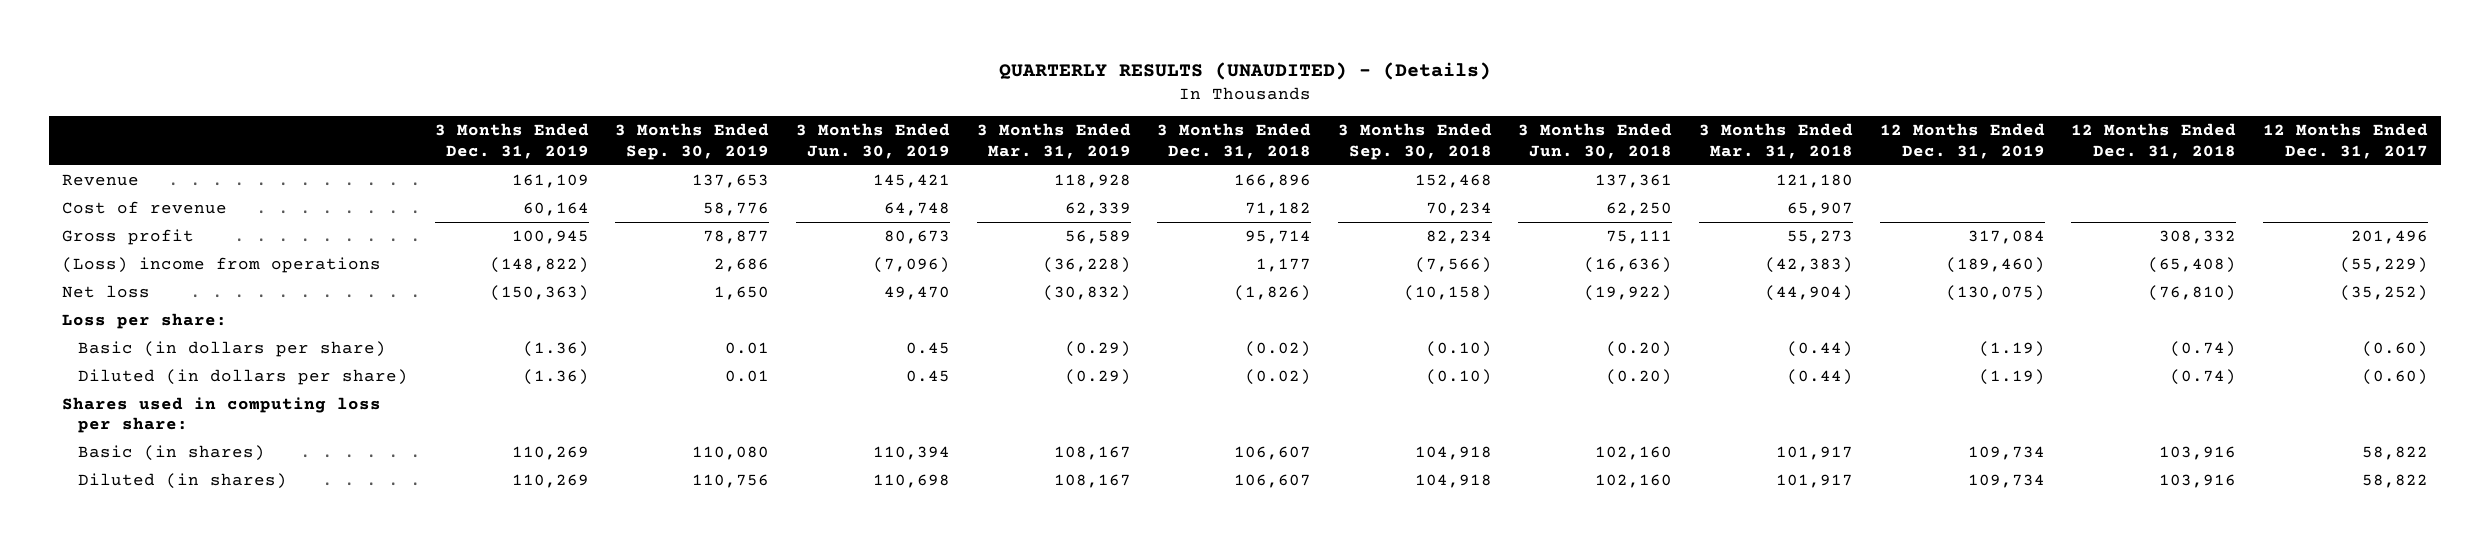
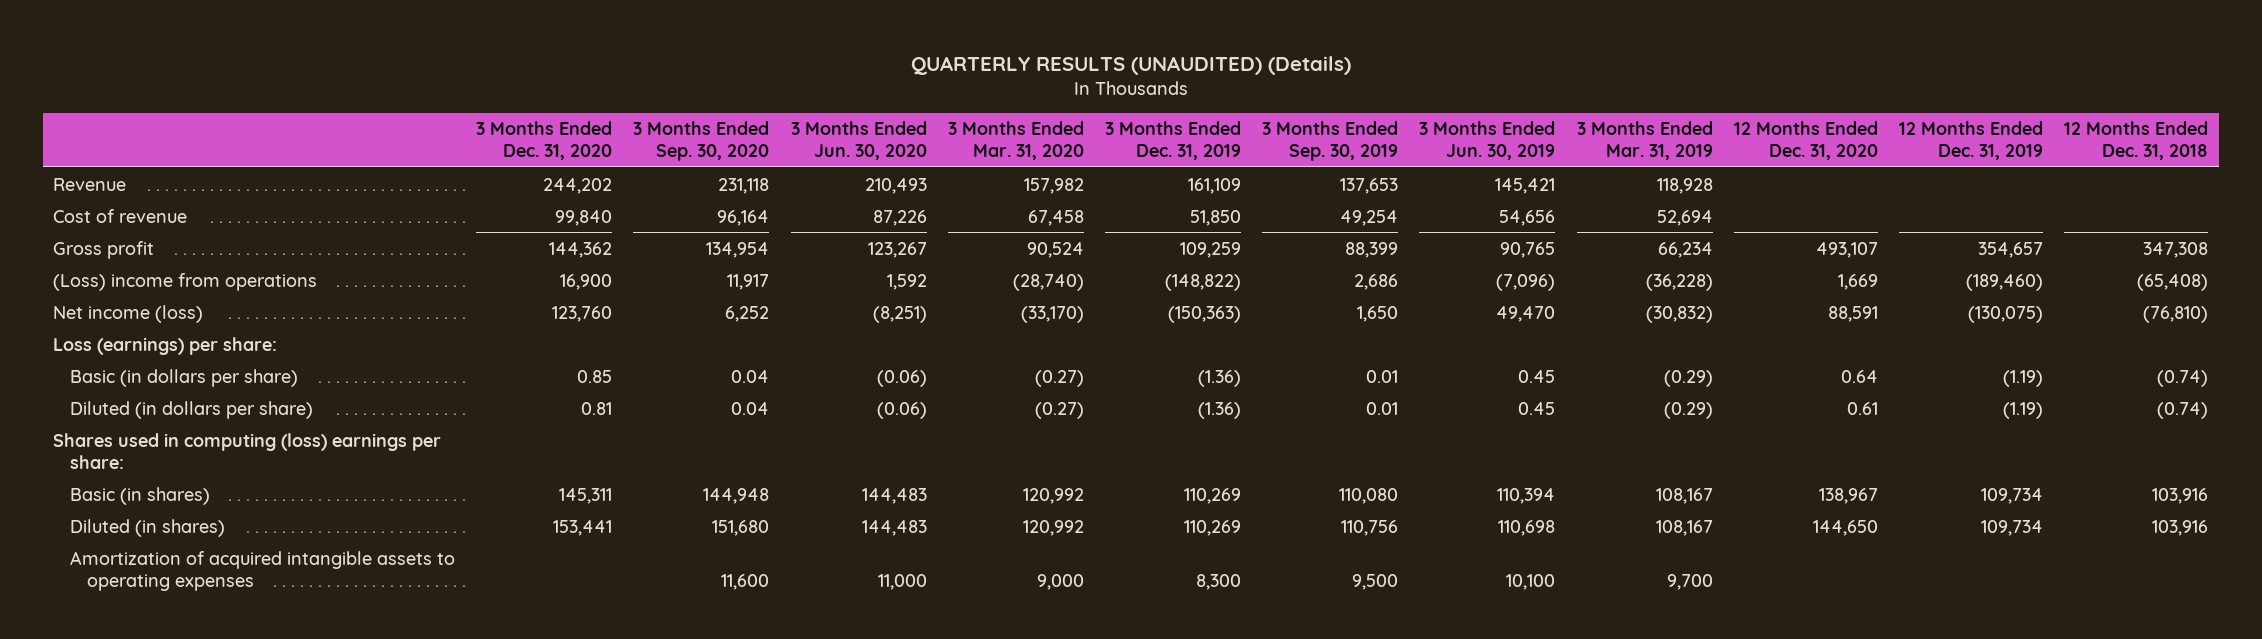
[998,61,1491,80] QUARTERLY RESULTS (UNAUDITED) - (Details) -> [910,55,1351,75] QUARTERLY RESULTS (UNAUDITED) (Details)
[1157,123,1312,159] 3 Months Ended Dec. 31, 2018 -> none
[1337,123,1492,160] 3 Months Ended Sep. 30, 2018 -> none
[1518,123,1673,159] 3 Months Ended Jun. 30, 2018 -> none
[1699,123,1854,159] 3 Months Ended Mar. 31, 2018 -> none
[2263,123,2429,159] 12 Months Ended Dec. 31, 2017 -> none
none -> [476,121,613,161] 3 Months Ended Dec. 31, 2020
none -> [633,121,770,162] 3 Months Ended Sep. 30, 2020
none -> [790,121,927,161] 3 Months Ended Jun. 30, 2020
none -> [947,121,1084,161] 3 Months Ended Mar. 31, 2020
none -> [1733,121,1878,161] 12 Months Ended Dec. 31, 2020
[522,202,589,217] 60,164 -> [1190,209,1242,226] 51,850
[703,202,770,217] 58,776 -> [1340,209,1399,226] 49,254
[883,202,950,217] 64,748 -> [1499,209,1556,226] 54,656
[1064,202,1131,217] 62,339 -> [1656,209,1713,226] 52,694
[511,230,589,245] 100,945 -> [1180,241,1242,258] 109,259
[703,230,770,245] 78,877 -> [1345,241,1399,258] 88,399
[883,230,950,245] 80,673 -> [1500,241,1556,258] 90,765
[1064,230,1131,245] 56,589 -> [1657,241,1713,258] 66,234
[1967,230,2045,245] 317,084 -> [1978,241,2044,258] 354,657
[2159,230,2237,245] 308,332 -> [2143,241,2209,258] 347,308
[61,285,150,299] Net loss -> [53,304,204,323] Net income (loss)
[61,313,227,330] Loss per share: -> [53,336,278,355] Loss (earnings) per share:
[61,397,381,434] Shares used in computing loss per share: -> [53,432,442,469] Shares used in computing (loss) earnings per share:
none -> [70,550,456,591] Amortization of acquired intangible assets to operating expenses

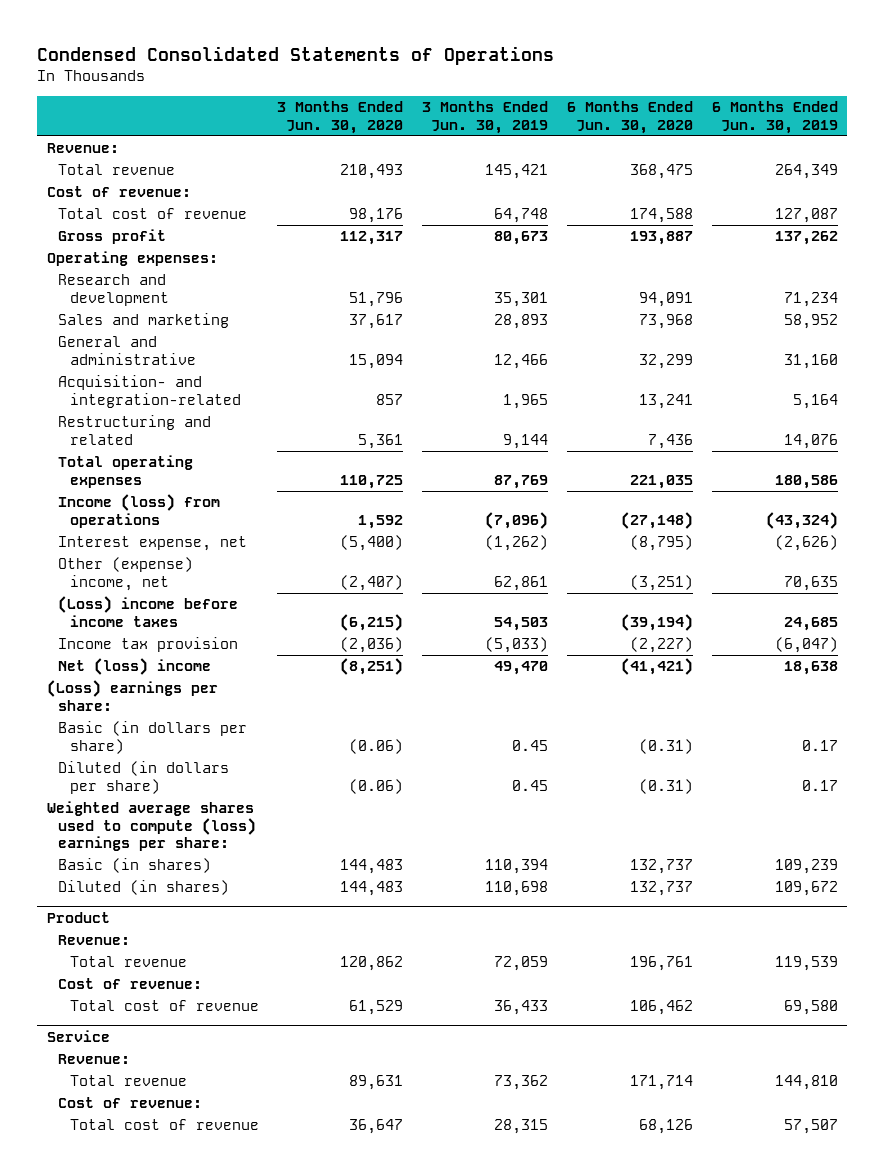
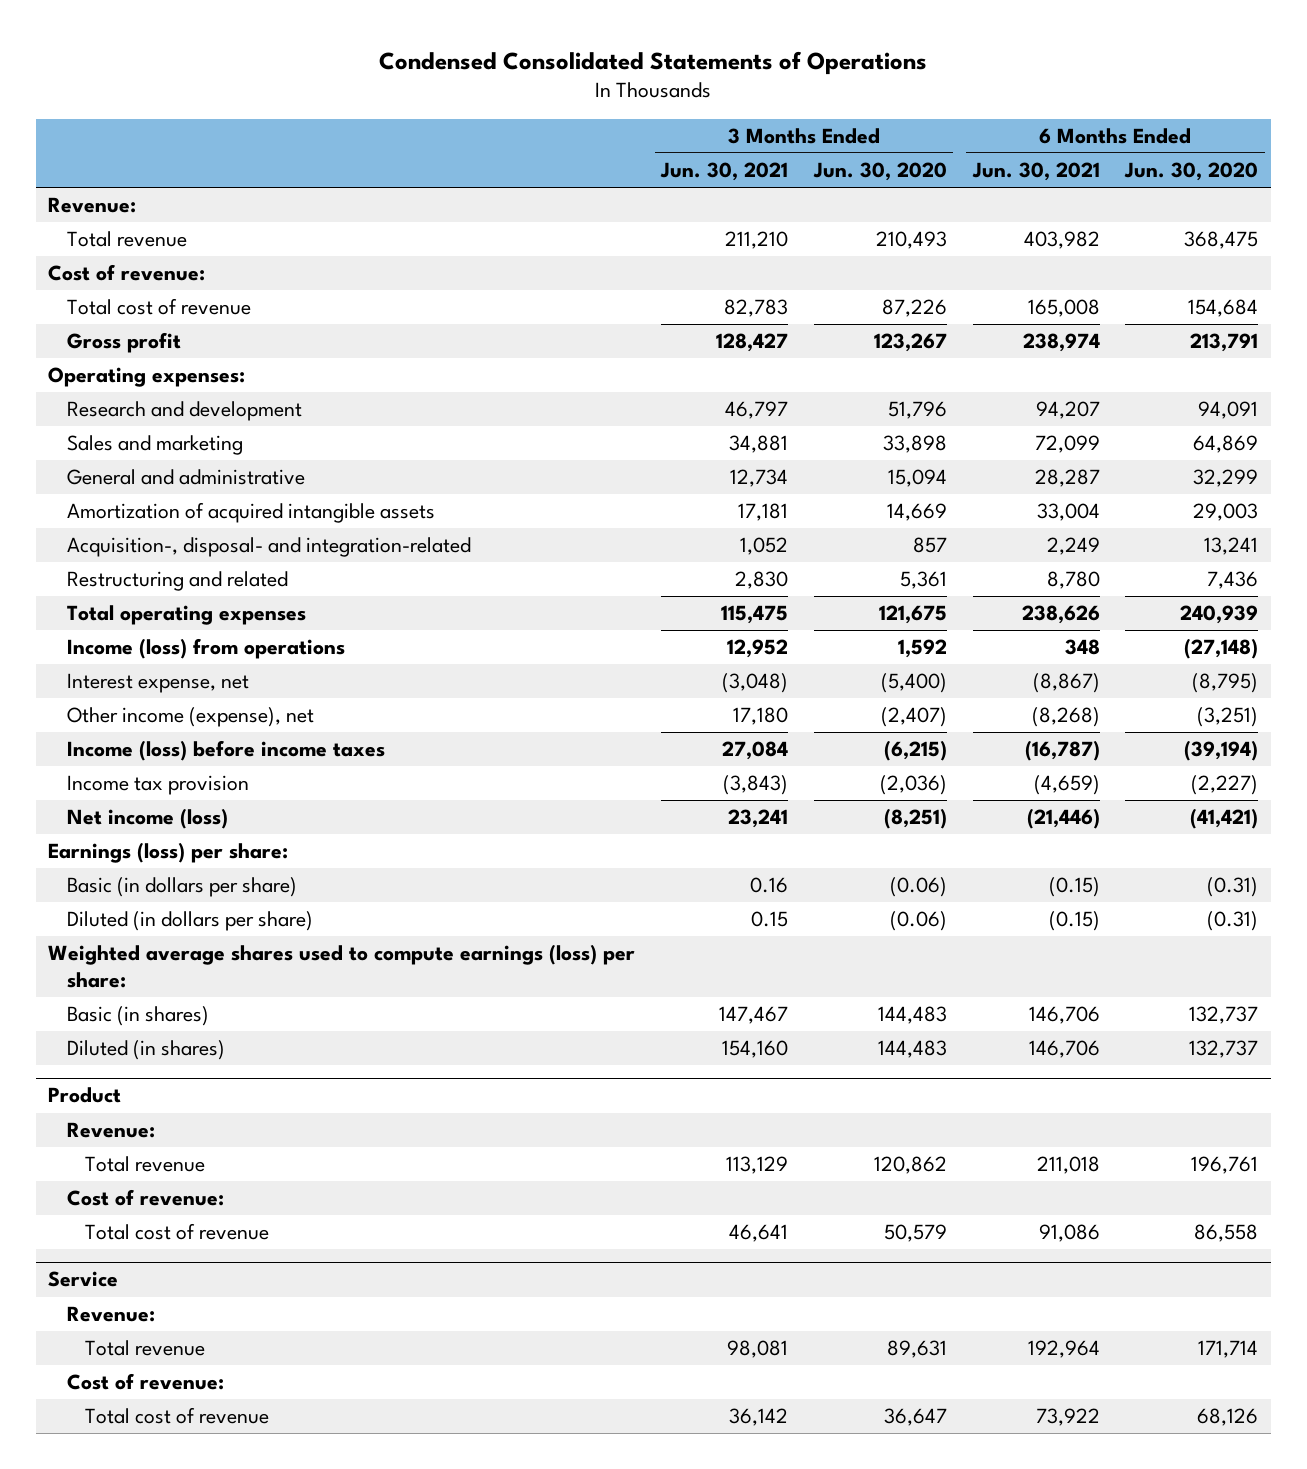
[422,101,549,135] 3 Months Ended Jun. 30, 2019 -> none
[711,101,838,135] 6 Months Ended Jun. 30, 2019 -> none
none -> [660,161,789,181] Jun. 30, 2021
none -> [971,161,1100,181] Jun. 30, 2021
[349,208,404,224] 98,176 -> [881,299,947,318] 87,226
[630,208,694,224] 174,588 -> [1188,299,1259,318] 154,684
[340,231,404,246] 112,317 -> [873,333,947,353] 123,267
[630,231,694,246] 193,887 -> [1190,333,1259,353] 213,791
[349,314,404,330] 37,617 -> [882,435,947,454] 33,898
[639,314,694,330] 73,968 -> [1193,435,1259,454] 64,869
none -> [66,502,435,524] Amortization of acquired intangible assets
[58,375,241,408] Acquisition- and integration-related -> [66,537,471,558] Acquisition-, disposal- and integration-related
[340,474,404,489] 110,725 -> [878,605,947,625] 121,675
[630,474,694,489] 221,035 -> [1180,605,1259,625] 240,939
[58,557,194,591] Other (expense) income, net -> [66,707,314,728] Other income (expense), net
[58,596,239,627] (Loss) income before income taxes -> [66,740,385,762] Income (loss) before income taxes
[58,658,212,676] Net (loss) income -> [66,808,228,830] Net income (loss)
[46,680,218,711] (Loss) earnings per share: -> [48,842,289,864] Earnings (loss) per share:
[46,801,257,852] Weighted average shares used to compute (loss) earnings per share: -> [48,944,636,988] Weighted average shares used to compute earnings (loss) per share:
[349,1000,404,1016] 61,529 -> [883,1224,947,1243] 50,579
[630,1000,694,1016] 106,462 -> [1194,1224,1259,1243] 86,558

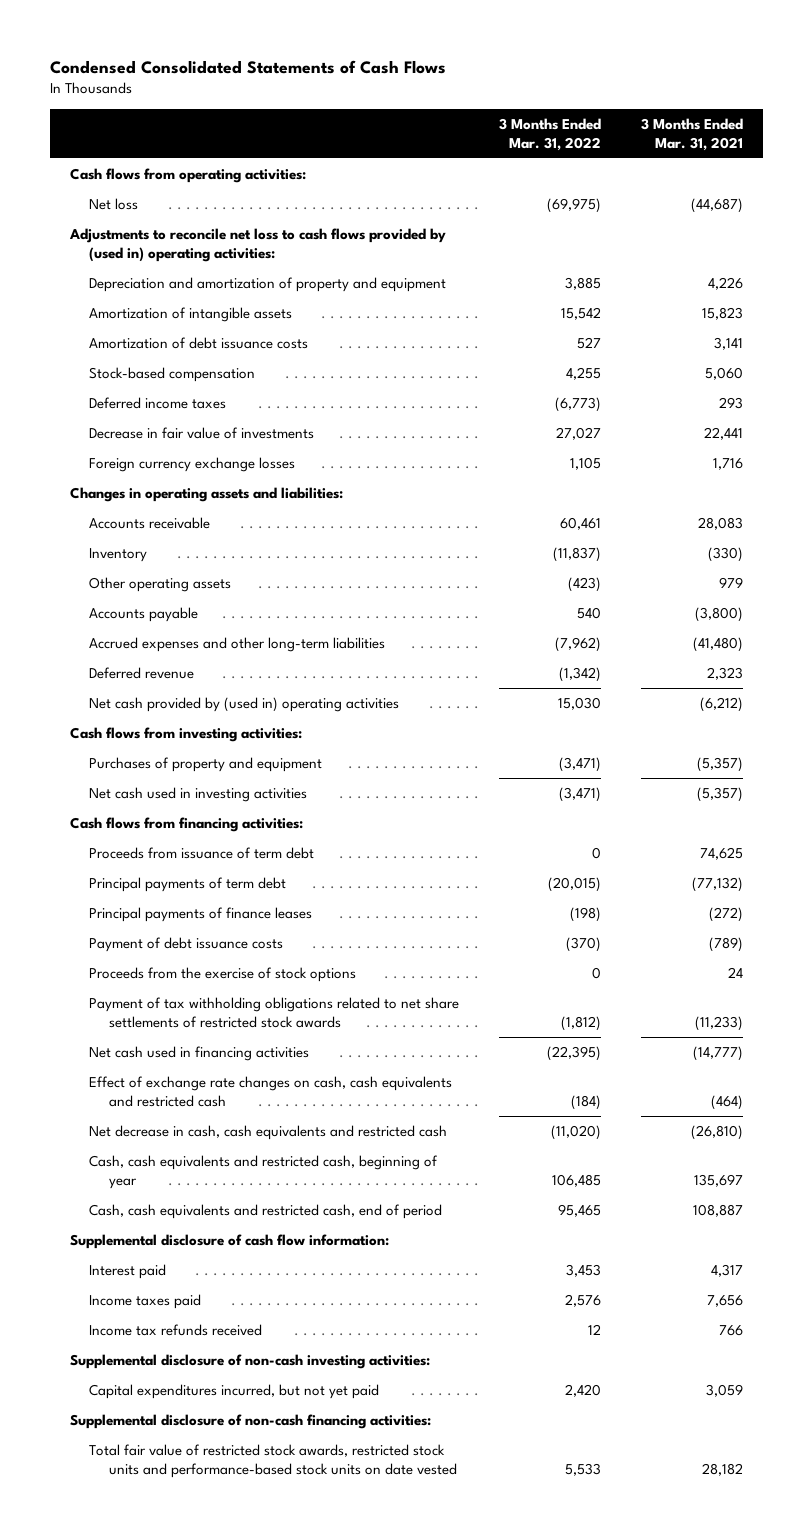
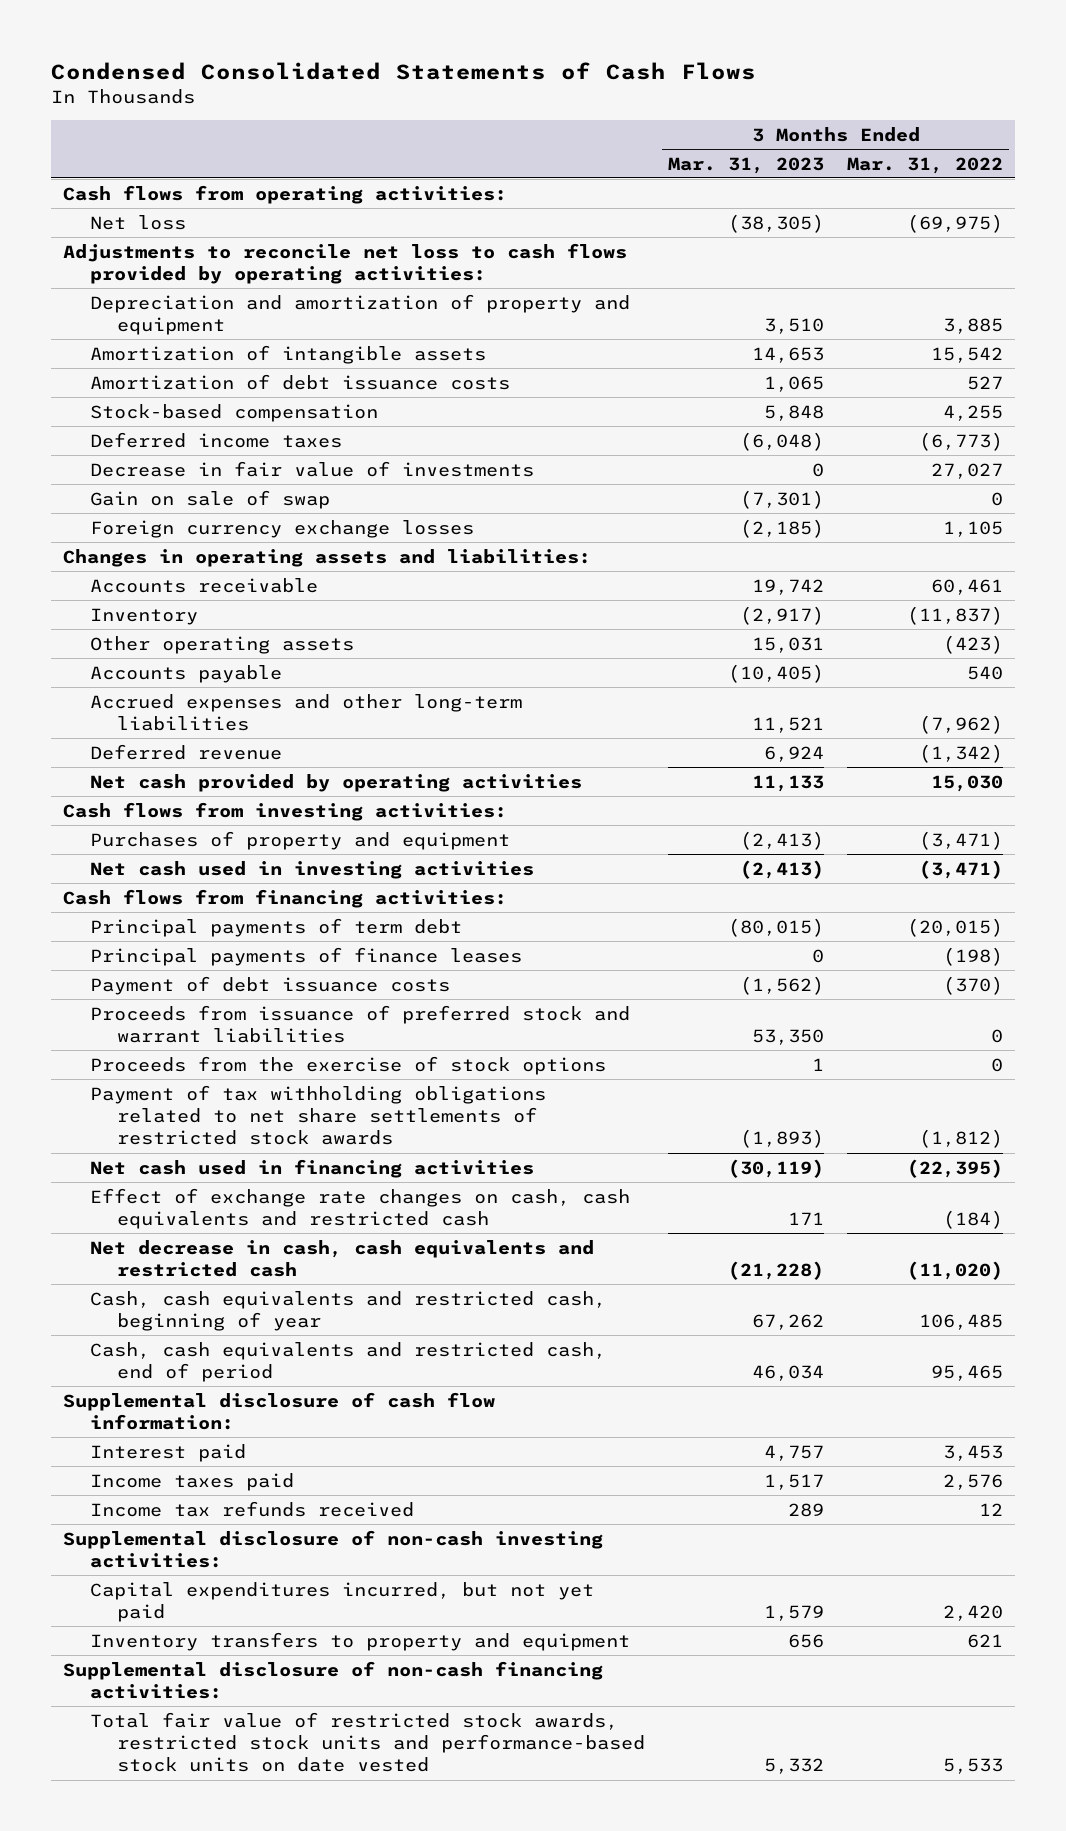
[640,117,743,151] 3 Months Ended Mar. 31, 2021 -> none
none -> [668,156,825,174] Mar. 31, 2023
[68,228,446,263] Adjustments to reconcile net loss to cash flows provided by (used in) operating activities: -> [62,242,627,285] Adjustments to reconcile net loss to cash flows provided by operating activities:
none -> [89,489,330,509] Gain on sale of swap
[89,697,400,713] Net cash provided by (used in) operating activities -> [89,773,582,792] Net cash provided by operating activities
[89,847,315,860] Proceeds from issuance of term debt -> none
none -> [89,1004,630,1044] Proceeds from issuance of preferred stock and warrant liabilities
none -> [89,1631,630,1651] Inventory transfers to property and equipment

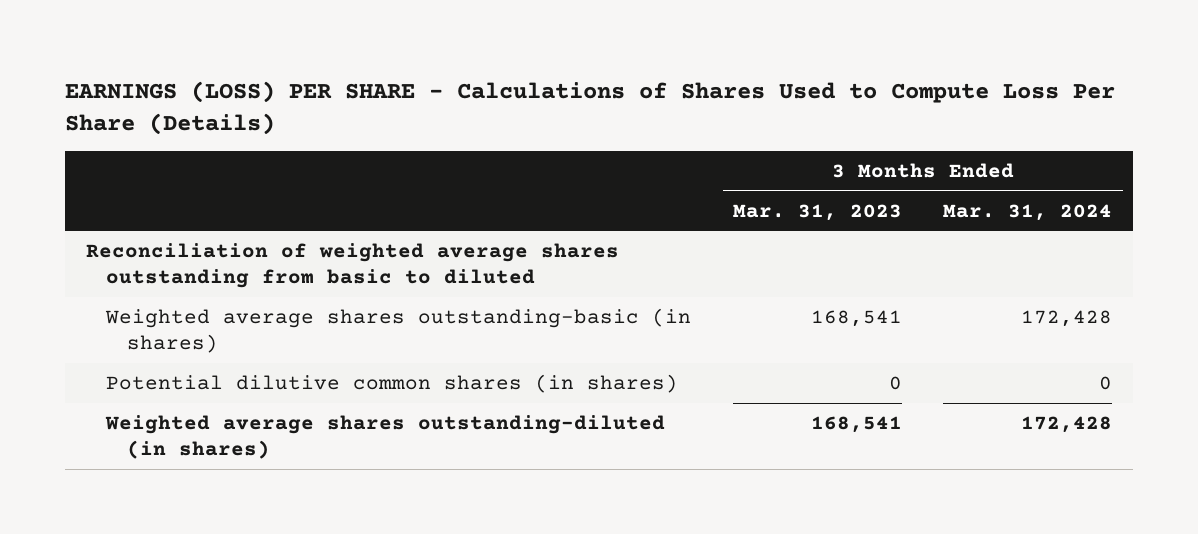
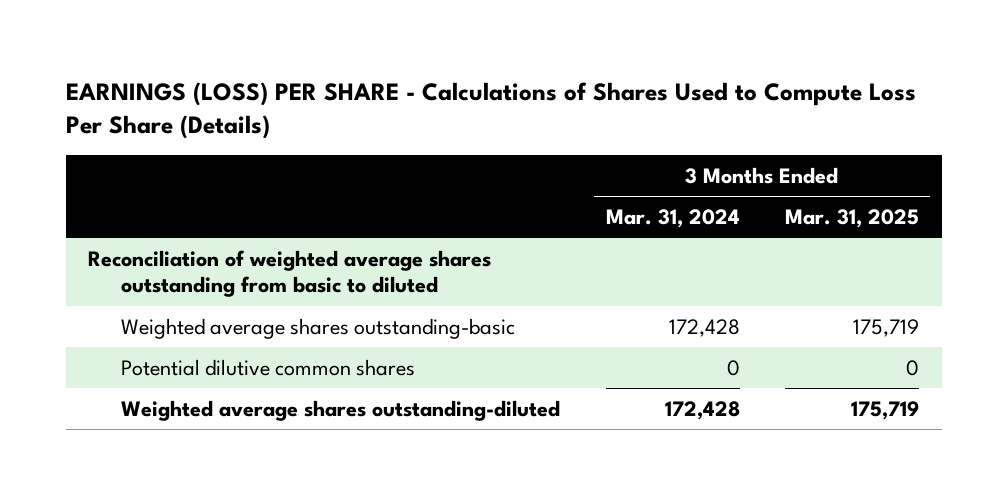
[732,203,902,221] Mar. 31, 2023 -> none
none -> [785,208,920,228] Mar. 31, 2025
[105,307,692,354] Weighted average shares outstanding-basic (in shares) -> [121,317,516,339] Weighted average shares outstanding-basic
[106,373,679,393] Potential dilutive common shares (in shares) -> [121,358,416,376] Potential dilutive common shares
[105,414,666,460] Weighted average shares outstanding-diluted (in shares) -> [121,399,561,421] Weighted average shares outstanding-diluted

